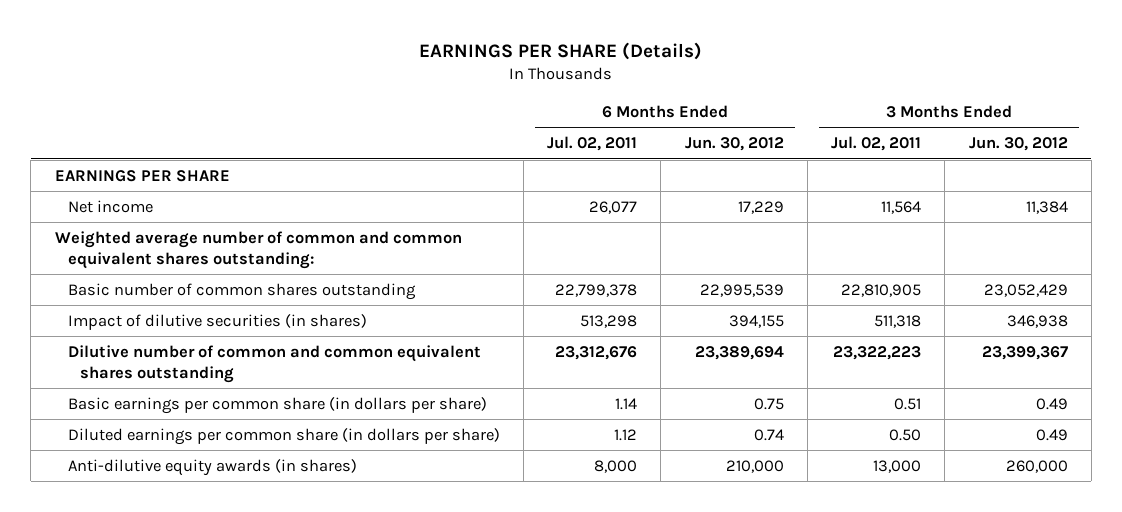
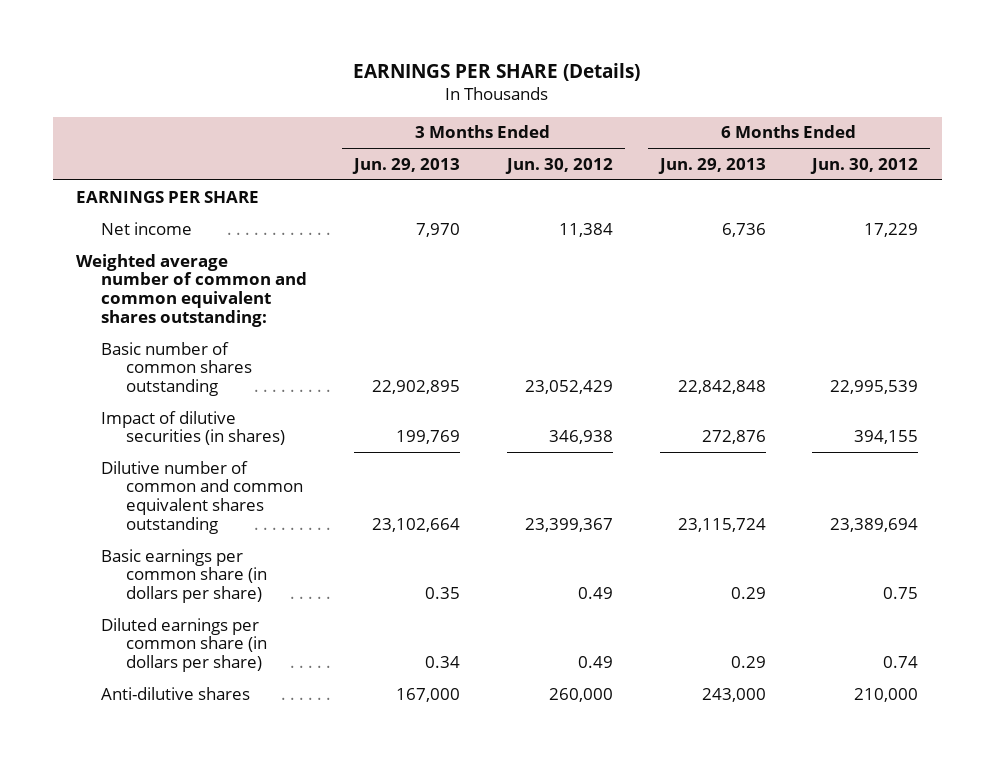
[547,136,638,152] Jul. 02, 2011 -> none
[831,136,922,152] Jul. 02, 2011 -> none
none -> [352,157,461,174] Jun. 29, 2013
none -> [657,157,766,174] Jun. 29, 2013
[67,458,357,476] Anti-dilutive equity awards (in shares) -> [101,686,251,700] Anti-dilutive shares

